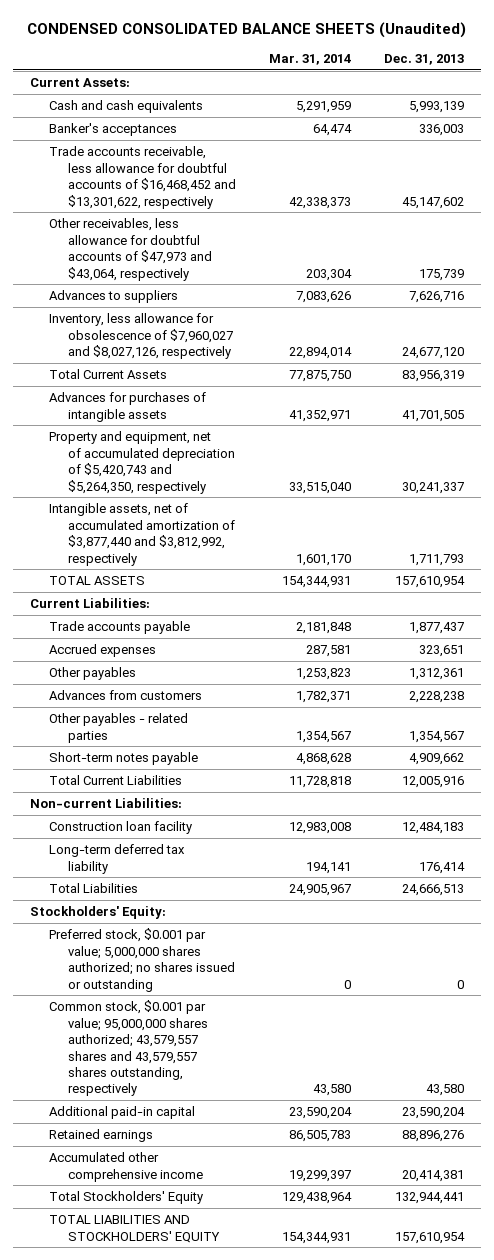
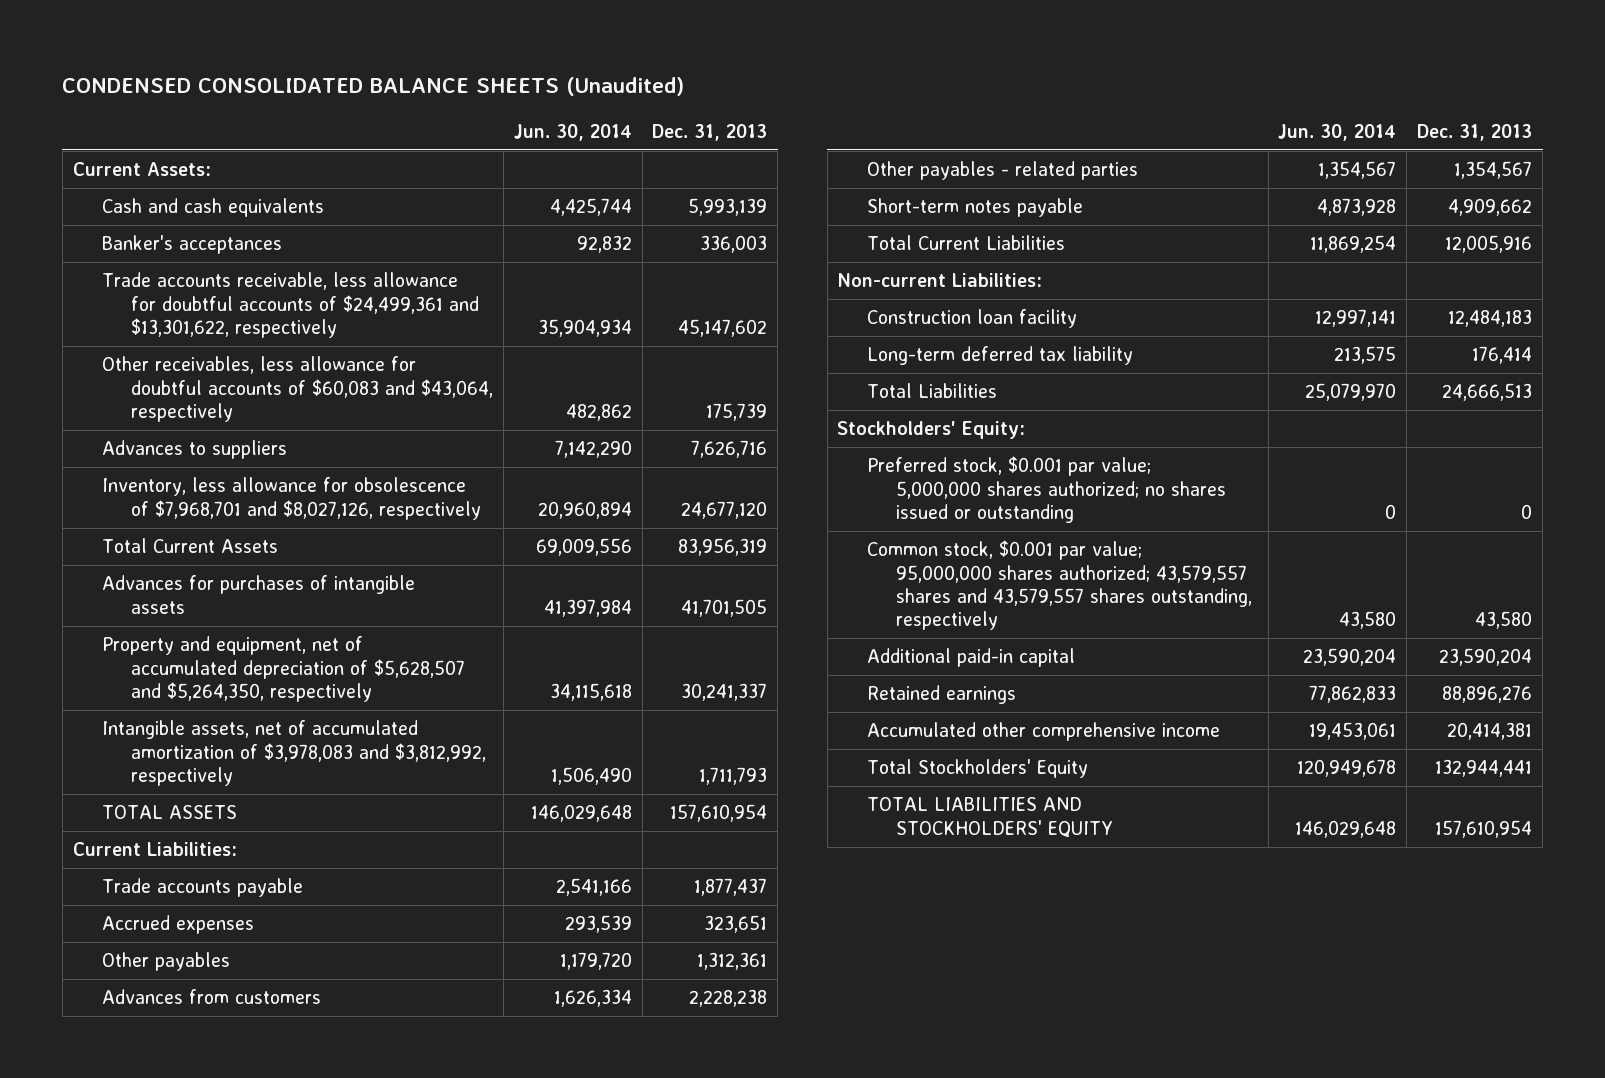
[269,54,352,66] Mar. 31, 2014 -> none
none -> [513,123,632,141] Jun. 30, 2014
[49,146,237,209] Trade accounts receivable, less allowance for doubtful accounts of $16,468,452 and $13,301,622, respectively -> [101,272,479,338] Trade accounts receivable, less allowance for doubtful accounts of $24,499,361 and $13,301,622, respectively
[49,218,213,281] Other receivables, less allowance for doubtful accounts of $47,973 and $43,064, respectively -> [101,356,493,422] Other receivables, less allowance for doubtful accounts of $60,083 and $43,064, respectively
[49,313,234,360] Inventory, less allowance for obsolescence of $7,960,027 and $8,027,126, respectively -> [101,477,481,520] Inventory, less allowance for obsolescence of $7,968,701 and $8,027,126, respectively
[49,431,236,494] Property and equipment, net of accumulated depreciation of $5,420,743 and $5,264,350, respectively -> [101,636,465,702] Property and equipment, net of accumulated depreciation of $5,628,507 and $5,264,350, respectively
[49,503,236,566] Intangible assets, net of accumulated amortization of $3,877,440 and $3,812,992, respectively -> [101,720,486,786] Intangible assets, net of accumulated amortization of $3,978,083 and $3,812,992, respectively

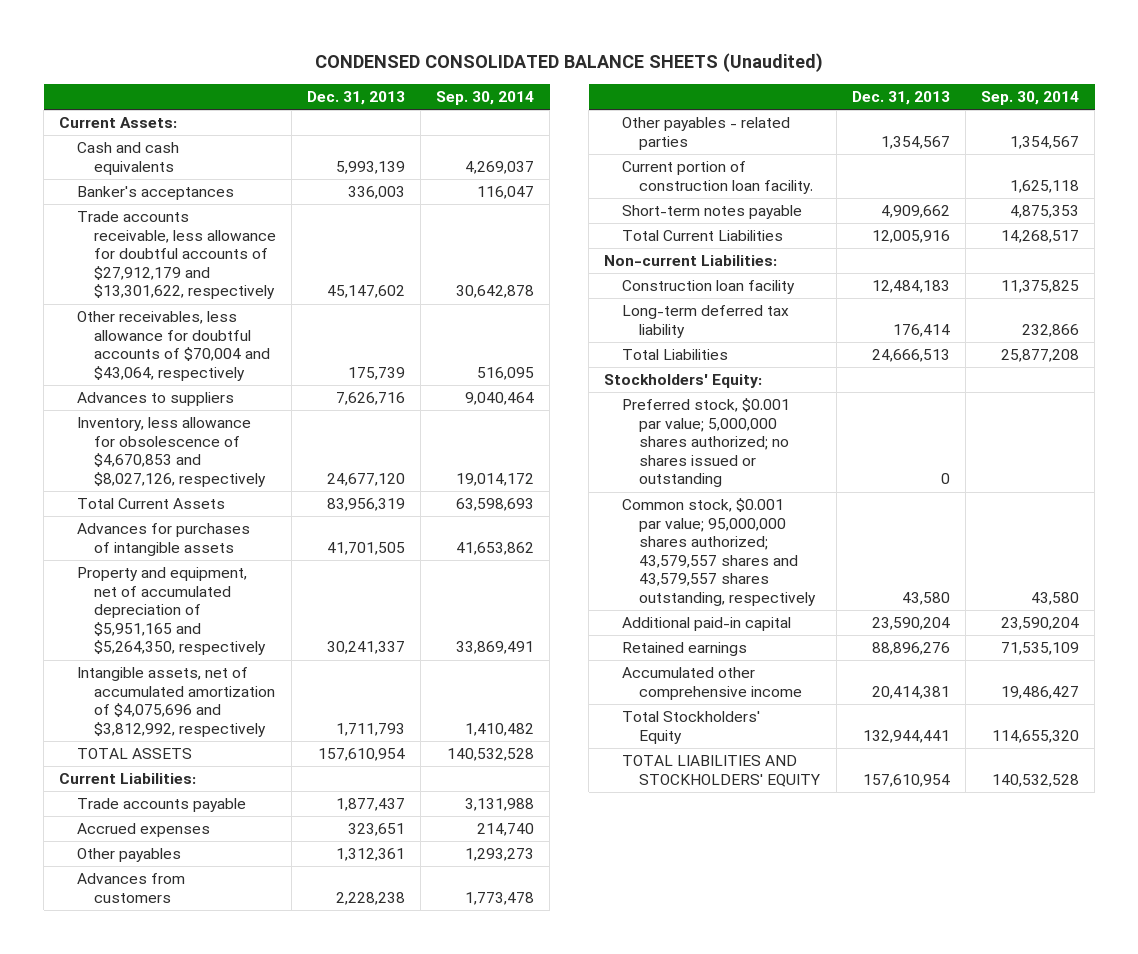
[513,123,632,141] Jun. 30, 2014 -> none
none -> [436,91,535,106] Sep. 30, 2014
[101,272,479,338] Trade accounts receivable, less allowance for doubtful accounts of $24,499,361 and $13,301,622, respectively -> [76,211,276,300] Trade accounts receivable, less allowance for doubtful accounts of $27,912,179 and $13,301,622, respectively
[101,356,493,422] Other receivables, less allowance for doubtful accounts of $60,083 and $43,064, respectively -> [76,311,270,381] Other receivables, less allowance for doubtful accounts of $70,004 and $43,064, respectively
[101,477,481,520] Inventory, less allowance for obsolescence of $7,968,701 and $8,027,126, respectively -> [76,417,266,487] Inventory, less allowance for obsolescence of $4,670,853 and $8,027,126, respectively
[101,636,465,702] Property and equipment, net of accumulated depreciation of $5,628,507 and $5,264,350, respectively -> [76,567,266,656] Property and equipment, net of accumulated depreciation of $5,951,165 and $5,264,350, respectively
[101,720,486,786] Intangible assets, net of accumulated amortization of $3,978,083 and $3,812,992, respectively -> [76,667,275,737] Intangible assets, net of accumulated amortization of $4,075,696 and $3,812,992, respectively
none -> [621,161,813,194] Current portion of construction loan facility.

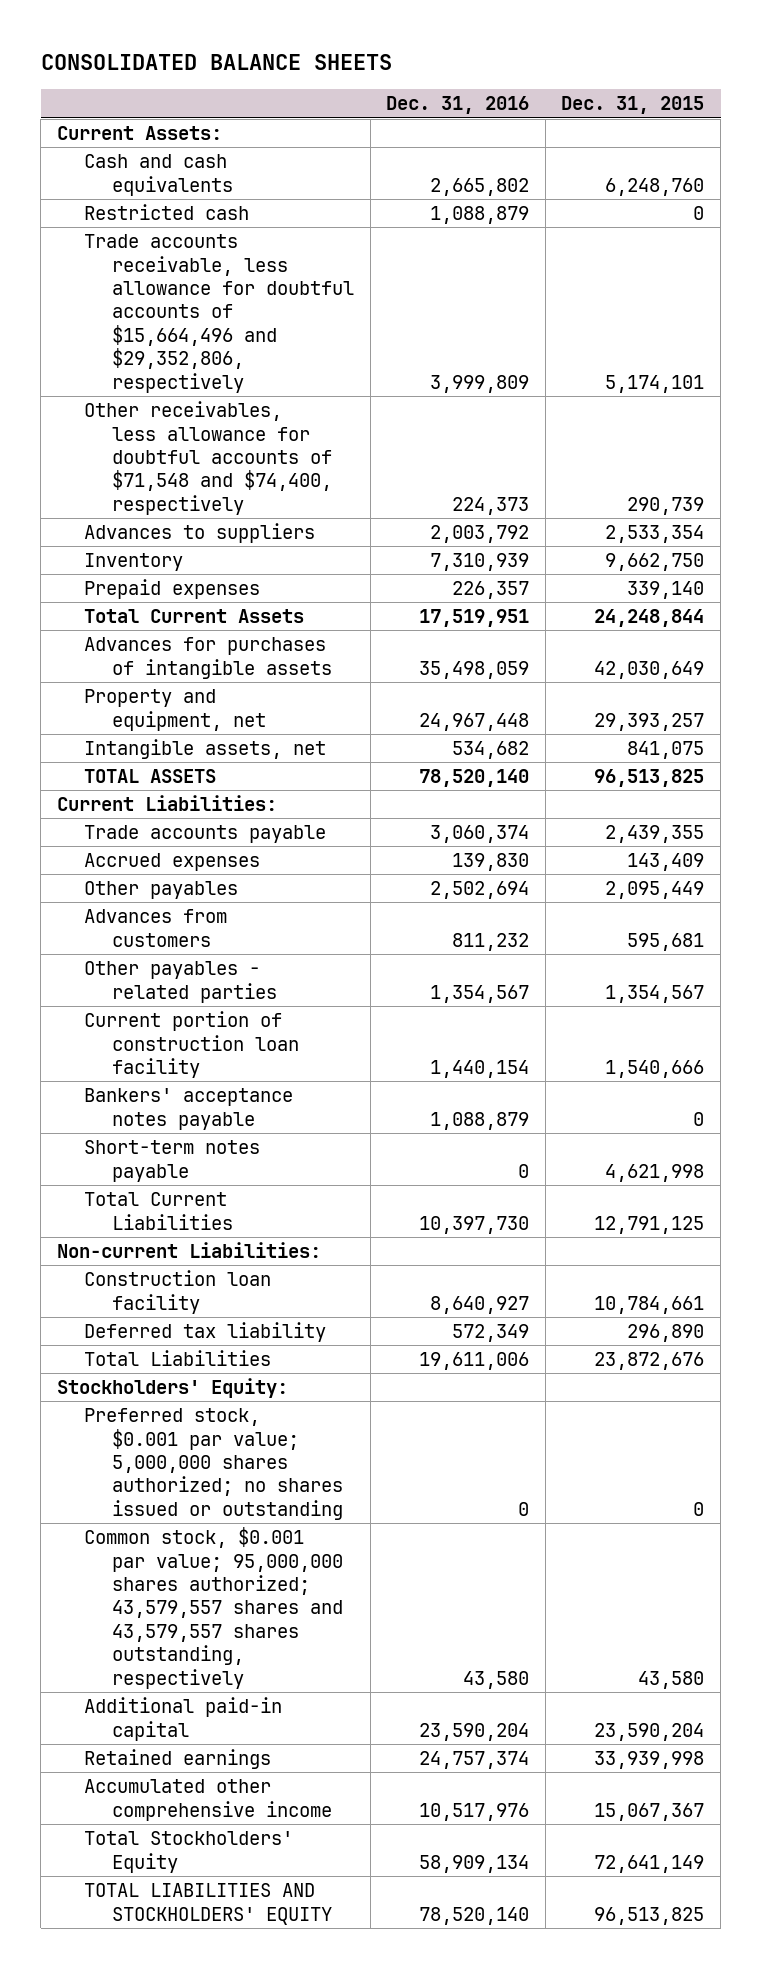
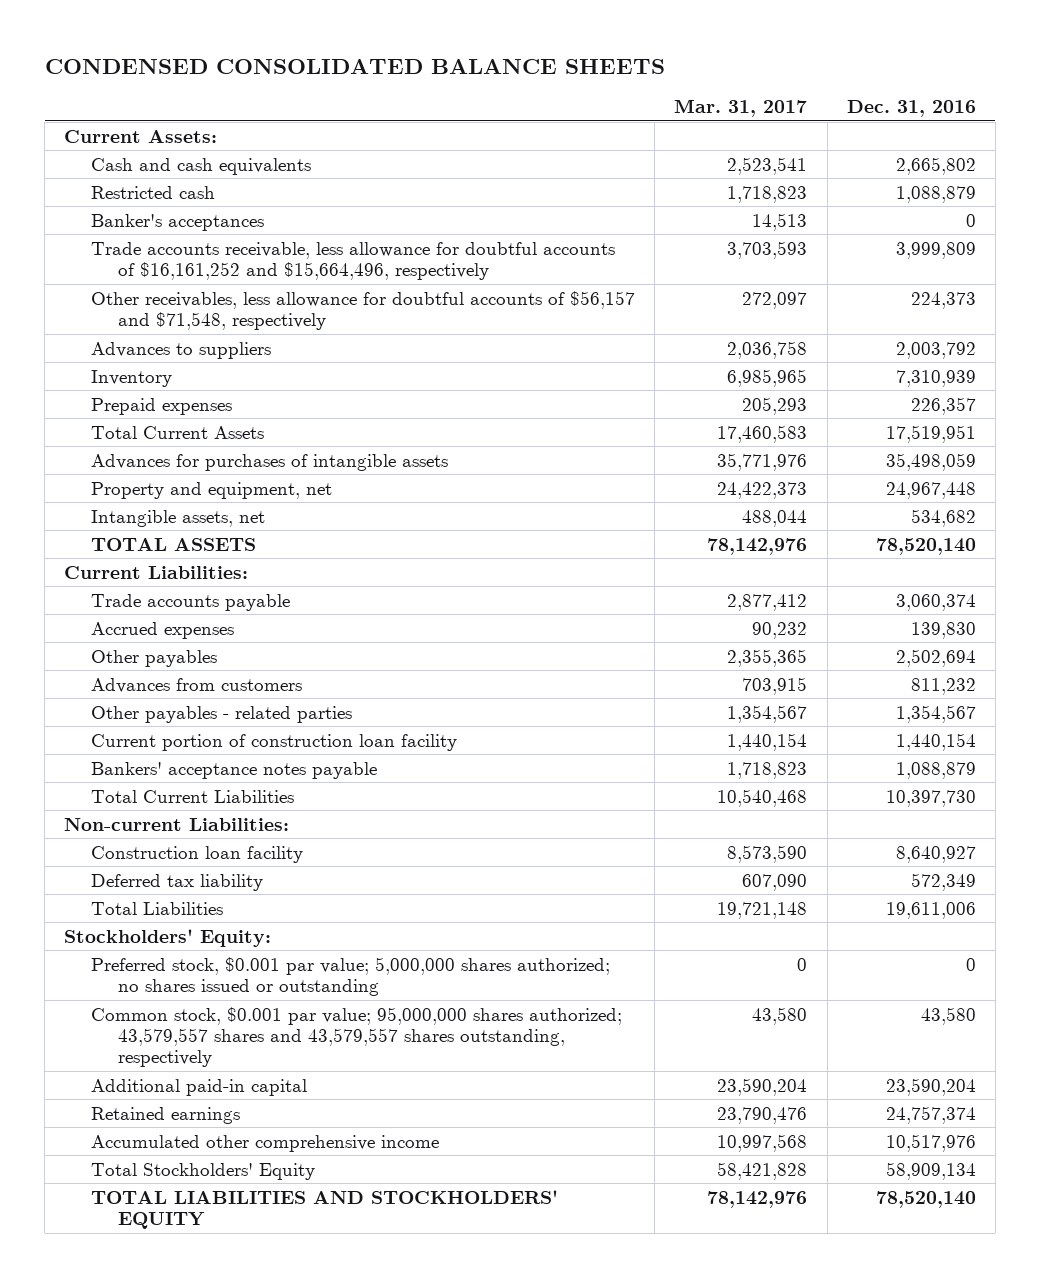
[40,54,392,71] CONSOLIDATED BALANCE SHEETS -> [44,58,665,74] CONDENSED CONSOLIDATED BALANCE SHEETS
[561,96,705,115] Dec. 31, 2015 -> none
none -> [674,98,808,117] Mar. 31, 2017
none -> [91,213,265,231] Banker's acceptances
[84,234,354,393] Trade accounts receivable, less allowance for doubtful accounts of $15,664,496 and $29,352,806, respectively -> [91,241,616,281] Trade accounts receivable, less allowance for doubtful accounts of $16,161,252 and $15,664,496, respectively
[84,401,332,515] Other receivables, less allowance for doubtful accounts of $71,548 and $74,400, respectively -> [91,290,636,331] Other receivables, less allowance for doubtful accounts of $56,157 and $71,548, respectively
[84,1140,261,1182] Short-term notes payable -> none

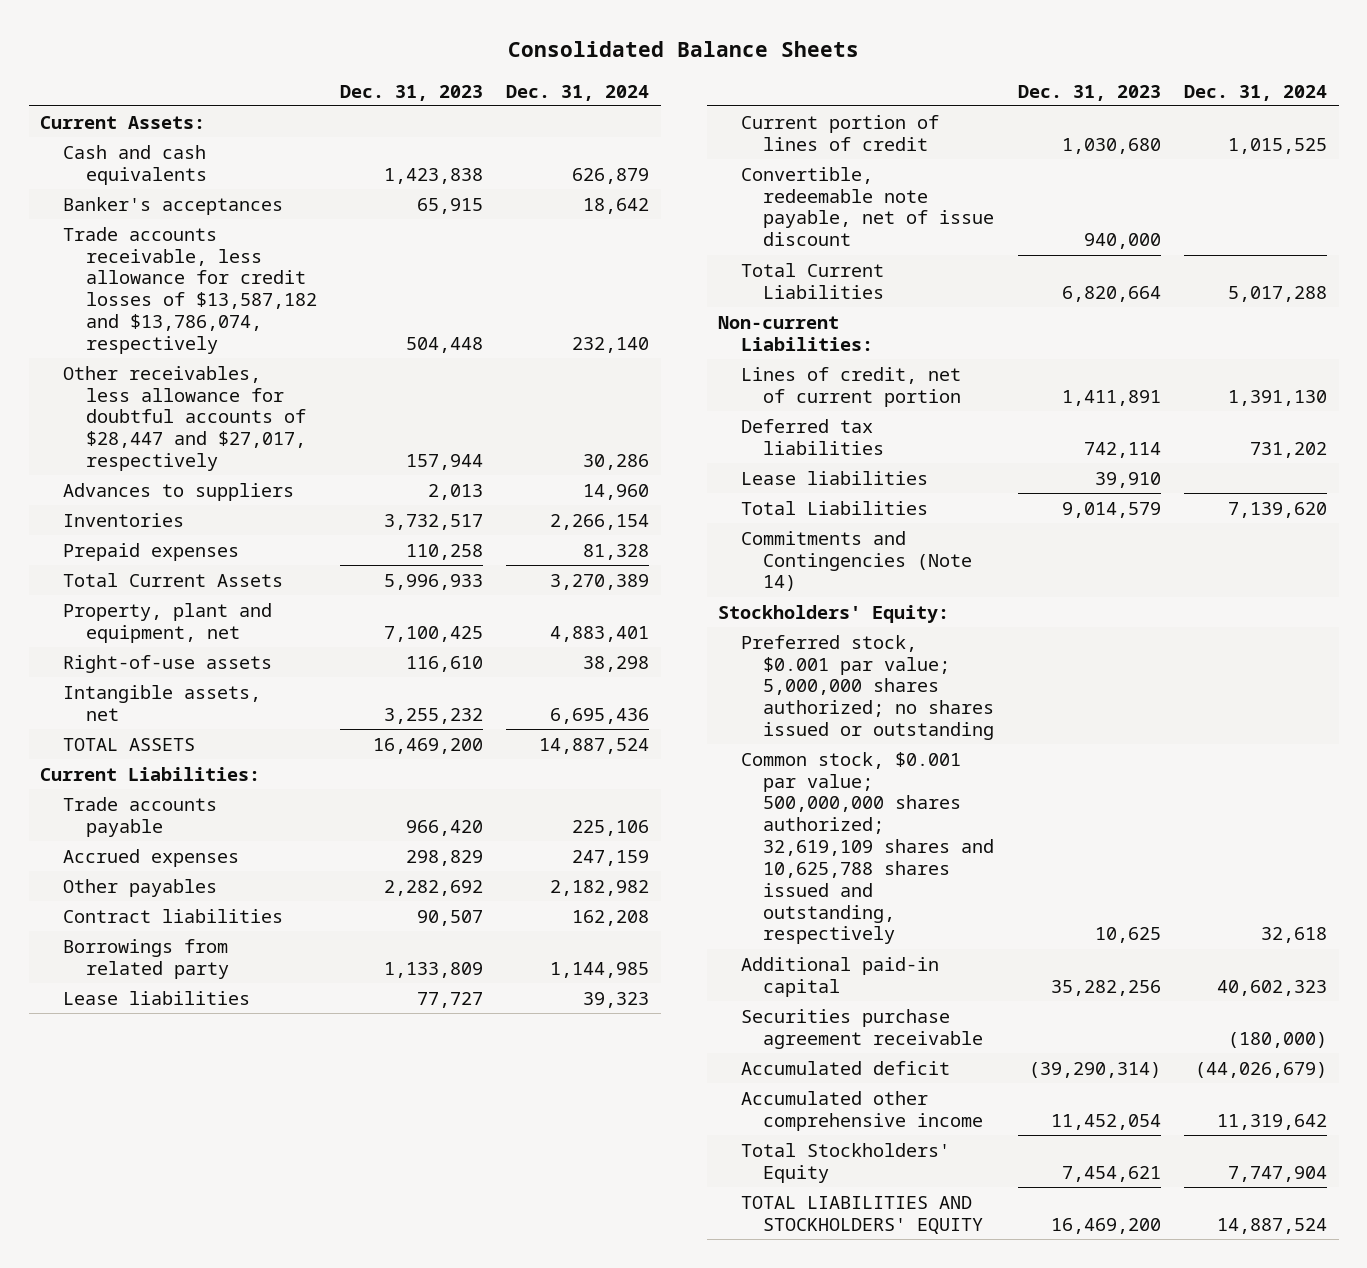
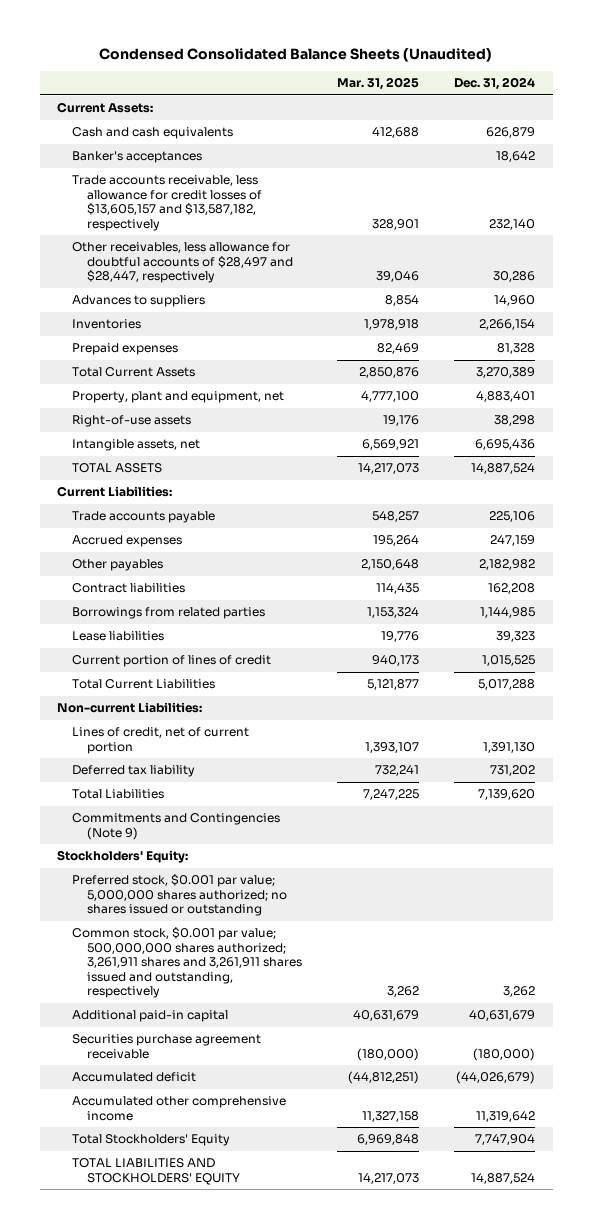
[507,41,859,58] Consolidated Balance Sheets -> [99,47,493,62] Condensed Consolidated Balance Sheets (Unaudited)
[339,84,483,101] Dec. 31, 2023 -> none
none -> [337,77,420,91] Mar. 31, 2025
[62,226,317,354] Trade accounts receivable, less allowance for credit losses of $13,587,182 and $13,786,074, respectively -> [72,175,263,231] Trade accounts receivable, less allowance for credit losses of $13,605,157 and $13,587,182, respectively
[62,365,306,472] Other receivables, less allowance for doubtful accounts of $28,447 and $27,017, respectively -> [72,242,294,284] Other receivables, less allowance for doubtful accounts of $28,497 and $28,447, respectively
[62,938,229,979] Borrowings from related party -> [72,607,266,620] Borrowings from related parties
[740,166,995,247] Convertible, redeemable note payable, net of issue discount -> none
[740,470,928,485] Lease liabilities -> none
[740,418,885,455] Deferred tax liabilities -> [72,765,196,778] Deferred tax liability
[740,530,973,592] Commitments and Contingencies (Note 14) -> [72,813,281,840] Commitments and Contingencies (Note 9)
[740,751,995,945] Common stock, $0.001 par value; 500,000,000 shares authorized; 32,619,109 shares and 10,625,788 shares issued and outstanding, respectively -> [72,927,303,999] Common stock, $0.001 par value; 500,000,000 shares authorized; 3,261,911 shares and 3,261,911 shares issued and outstanding, respectively
[1260,927,1327,944] 32,618 -> [503,986,536,998] 3,262
[1216,979,1327,996] 40,602,323 -> [469,1010,536,1022] 40,631,679

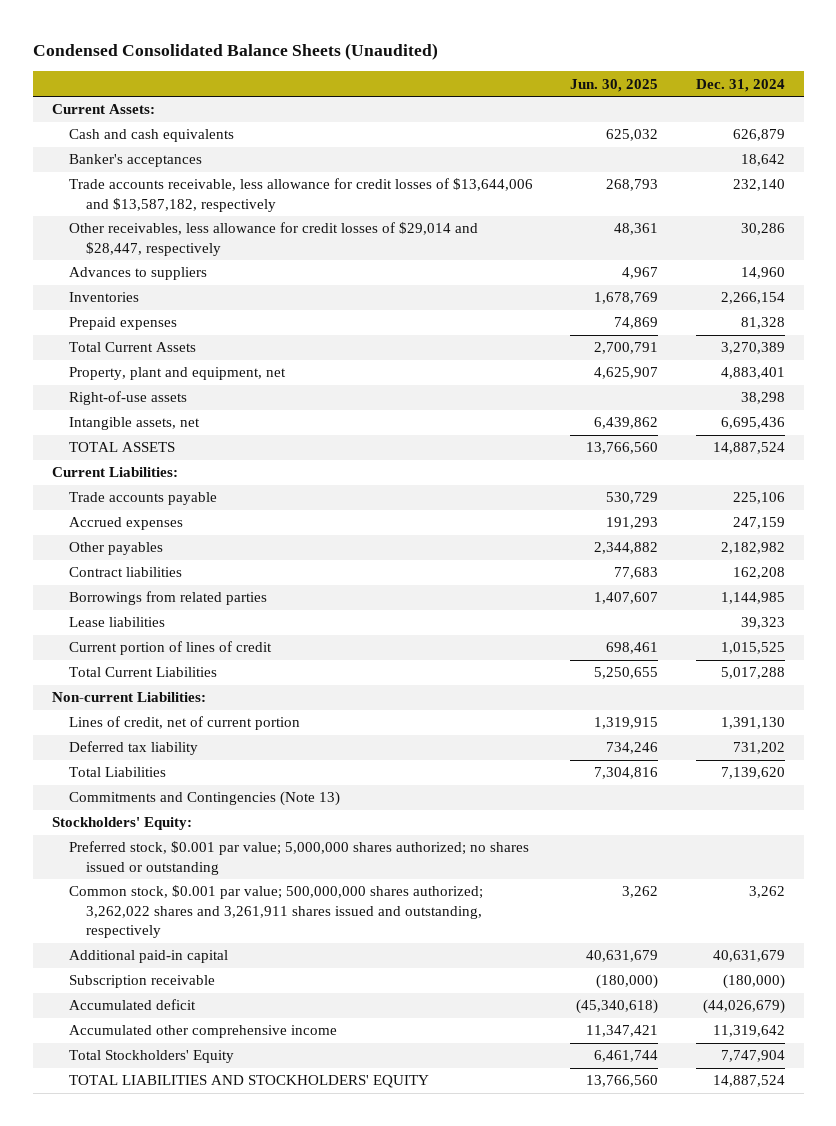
[337,77,420,91] Mar. 31, 2025 -> none
none -> [570,78,659,92] Jun. 30, 2025
[72,175,263,231] Trade accounts receivable, less allowance for credit losses of $13,605,157 and $13,587,182, respectively -> [68,178,533,212] Trade accounts receivable, less allowance for credit losses of $13,644,006 and $13,587,182, respectively
[72,242,294,284] Other receivables, less allowance for doubtful accounts of $28,497 and $28,447, respectively -> [68,222,478,256] Other receivables, less allowance for credit losses of $29,014 and $28,447, respectively
[72,813,281,840] Commitments and Contingencies (Note 9) -> [68,791,340,807] Commitments and Contingencies (Note 13)
[72,927,303,999] Common stock, $0.001 par value; 500,000,000 shares authorized; 3,261,911 shares and 3,261,911 shares issued and outstanding, respectively -> [68,885,483,939] Common stock, $0.001 par value; 500,000,000 shares authorized; 3,262,022 shares and 3,261,911 shares issued and outstanding, respectively
[72,1034,262,1059] Securities purchase agreement receivable -> [68,975,215,989] Subscription receivable

